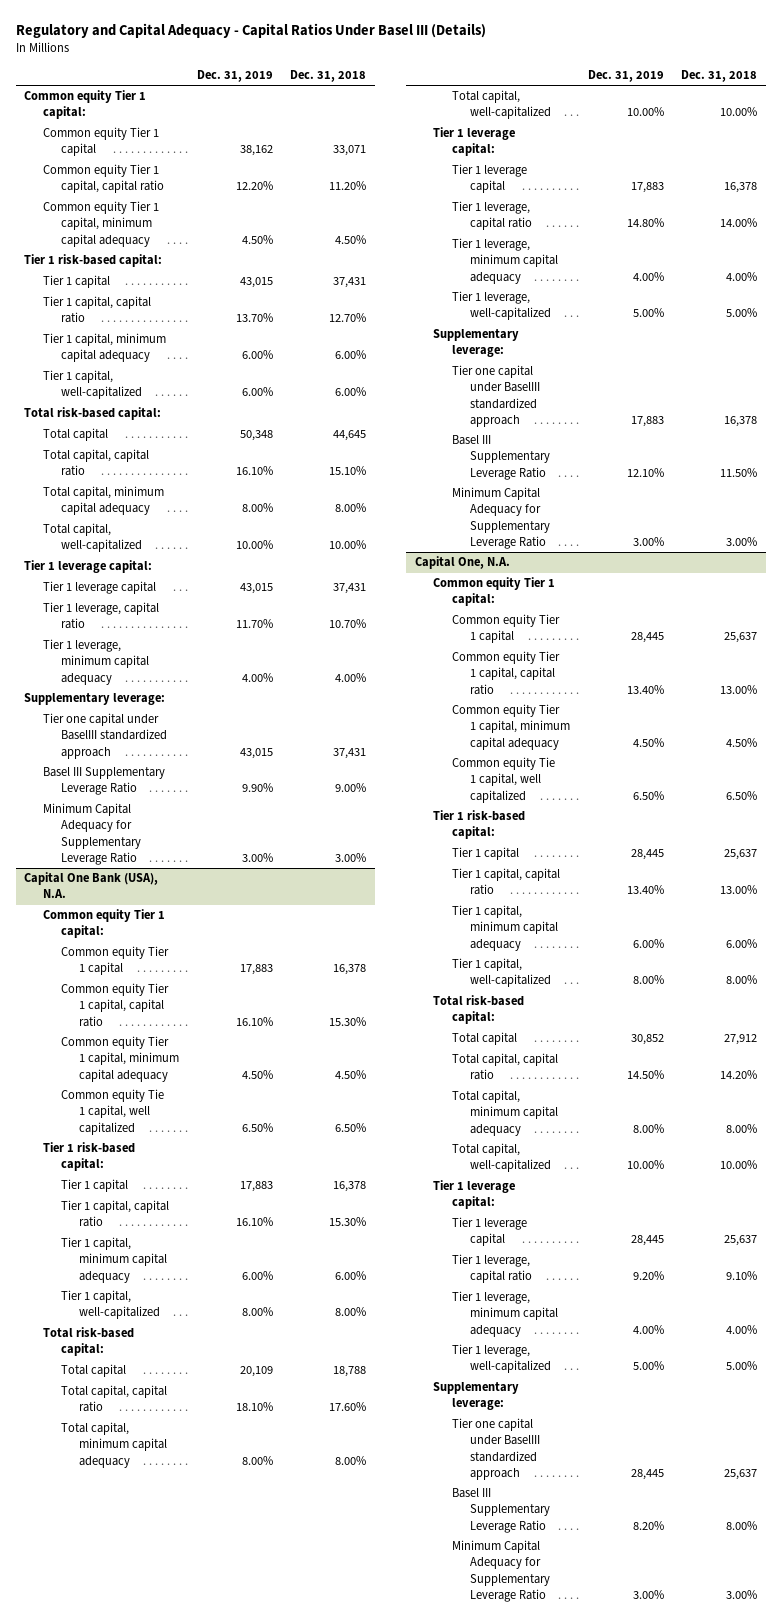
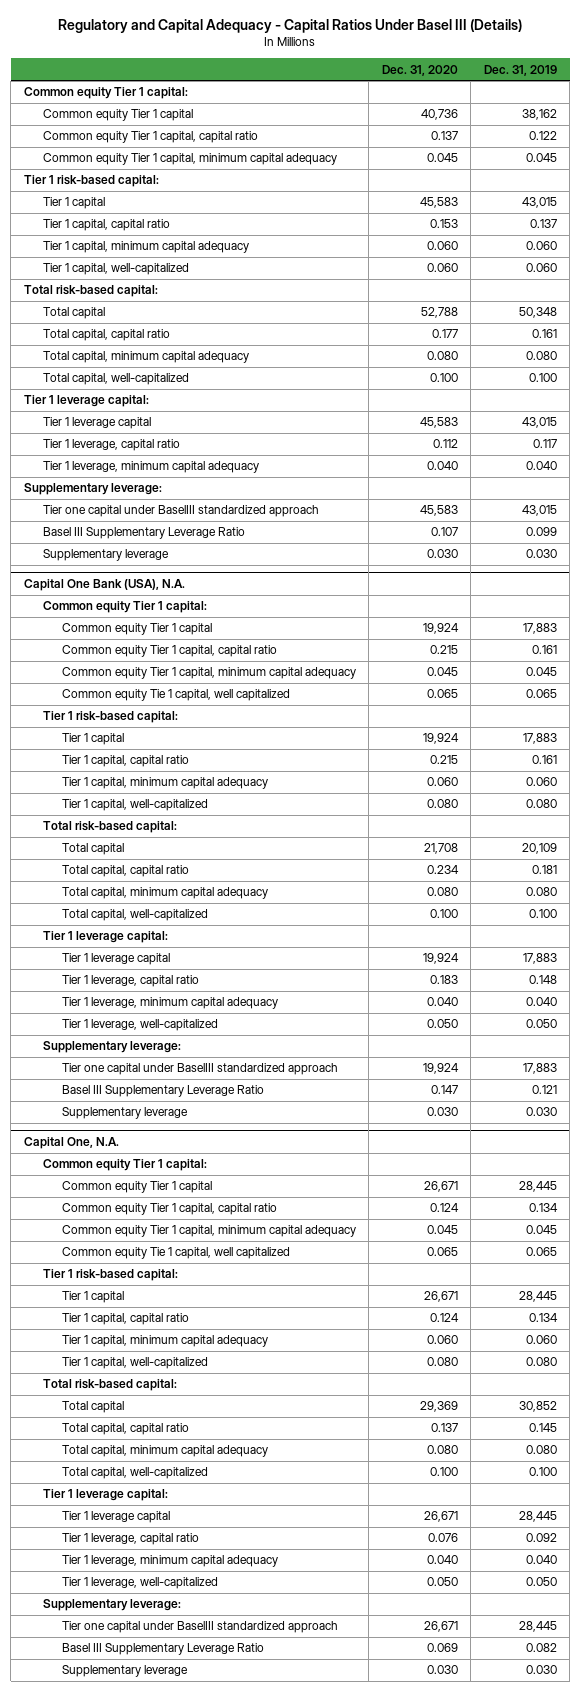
[290,69,367,82] Dec. 31, 2018 -> none
none -> [381,64,458,76] Dec. 31, 2020
[235,181,273,191] 12.20% -> [528,131,557,141] 0.122
[241,234,273,244] 4.50% -> [525,153,557,163] 0.045
[235,313,273,323] 13.70% -> [529,219,557,229] 0.137
[241,350,273,360] 6.00% -> [525,241,557,251] 0.060
[241,387,273,397] 6.00% -> [525,263,557,273] 0.060
[235,466,273,476] 16.10% -> [531,329,557,339] 0.161
[241,503,273,513] 8.00% -> [525,351,557,361] 0.080
[235,540,273,550] 10.00% -> [528,373,557,383] 0.100
[235,619,273,629] 11.70% -> [532,439,557,449] 0.117
[241,672,273,682] 4.00% -> [525,461,557,471] 0.040
[241,783,273,793] 9.90% -> [525,527,557,537] 0.099
[42,803,142,865] Minimum Capital Adequacy for Supplementary Leverage Ratio -> [42,549,169,562] Supplementary leverage
[241,852,273,862] 3.00% -> [525,549,557,559] 0.030
[235,1016,273,1026] 16.10% -> [531,645,557,655] 0.161
[241,1069,273,1079] 4.50% -> [525,667,557,677] 0.045
[241,1122,273,1132] 6.50% -> [525,689,557,699] 0.065
[235,1217,273,1227] 16.10% -> [531,755,557,765] 0.161
[241,1270,273,1280] 6.00% -> [525,777,557,787] 0.060
[241,1307,273,1317] 8.00% -> [525,799,557,809] 0.080
[235,1402,273,1412] 18.10% -> [531,865,557,875] 0.181
[241,1455,273,1465] 8.00% -> [525,887,557,897] 0.080
[626,107,664,117] 10.00% -> [528,909,557,919] 0.100
[626,218,664,228] 14.80% -> [528,975,557,985] 0.148
[632,271,664,281] 4.00% -> [525,997,557,1007] 0.040
[632,308,664,318] 5.00% -> [525,1019,557,1029] 0.050
[626,467,664,477] 12.10% -> [531,1085,557,1095] 0.121
[451,487,551,549] Minimum Capital Adequacy for Supplementary Leverage Ratio -> [61,1107,188,1120] Supplementary leverage
[632,536,664,546] 3.00% -> [525,1107,557,1117] 0.030
[626,684,664,694] 13.40% -> [528,1203,558,1213] 0.134
[632,737,664,747] 4.50% -> [525,1225,557,1235] 0.045
[632,790,664,800] 6.50% -> [525,1247,557,1257] 0.065
[626,885,664,895] 13.40% -> [528,1313,558,1323] 0.134
[632,938,664,948] 6.00% -> [525,1335,557,1345] 0.060
[632,975,664,985] 8.00% -> [525,1357,557,1367] 0.080
[626,1070,664,1080] 14.50% -> [528,1423,557,1433] 0.145
[632,1123,664,1133] 8.00% -> [525,1445,557,1455] 0.080
[626,1160,664,1170] 10.00% -> [528,1467,557,1477] 0.100
[632,1271,664,1281] 9.20% -> [525,1533,557,1543] 0.092
[632,1324,664,1334] 4.00% -> [525,1555,557,1565] 0.040
[632,1361,664,1371] 5.00% -> [525,1577,557,1587] 0.050
[632,1520,664,1530] 8.20% -> [525,1643,557,1653] 0.082
[451,1540,551,1602] Minimum Capital Adequacy for Supplementary Leverage Ratio -> [61,1665,188,1678] Supplementary leverage
[632,1589,664,1599] 3.00% -> [525,1665,557,1675] 0.030

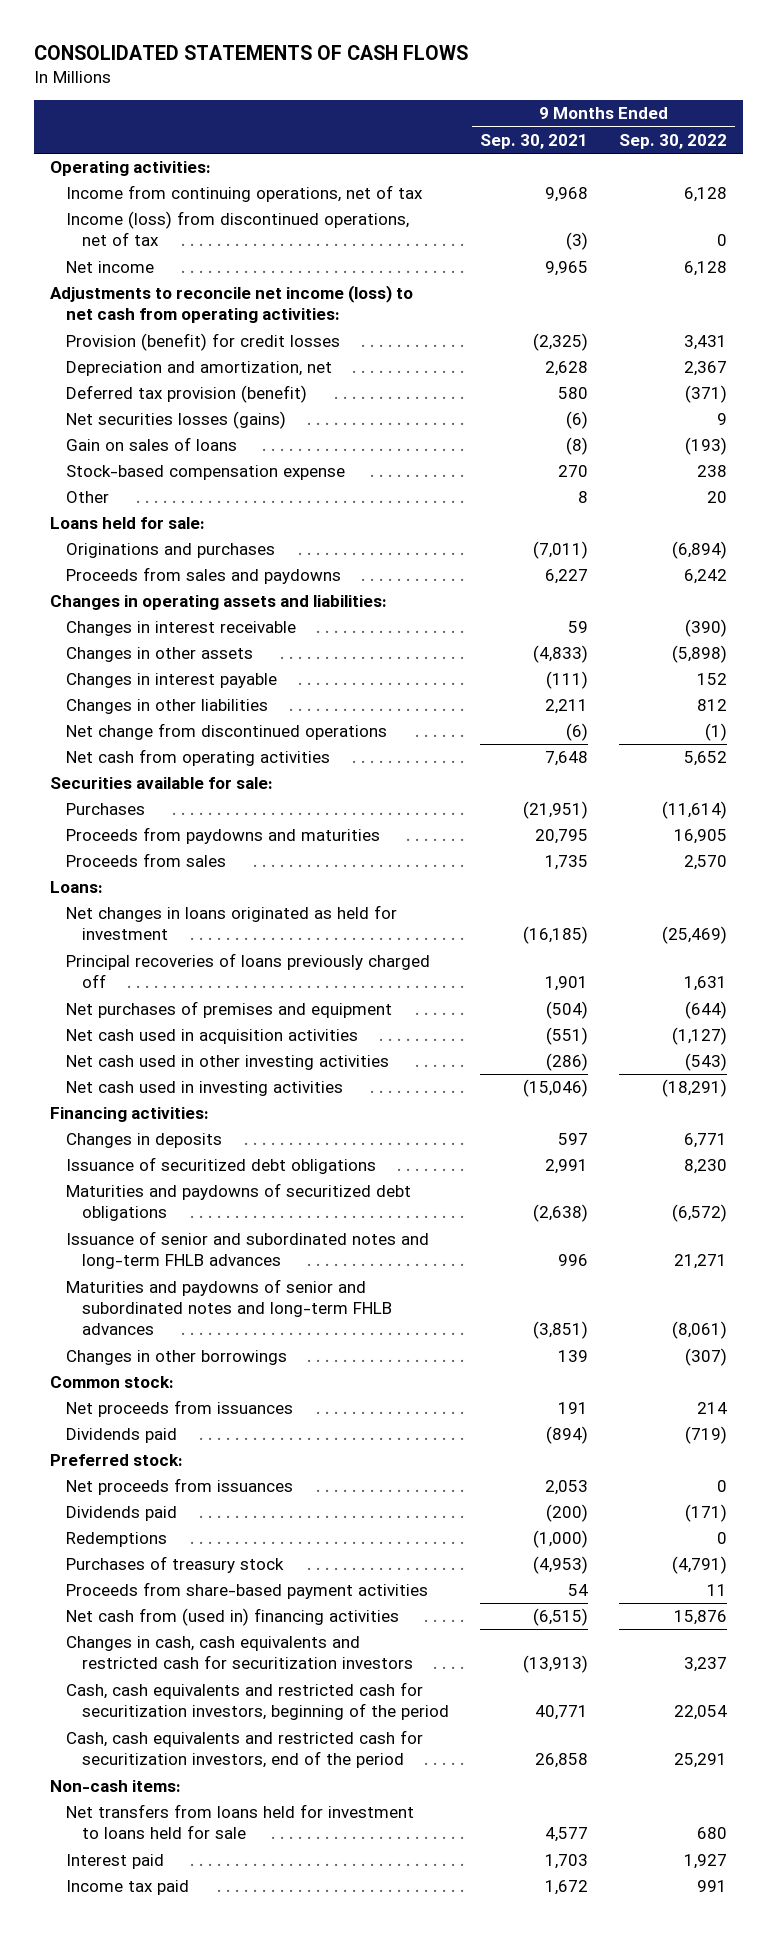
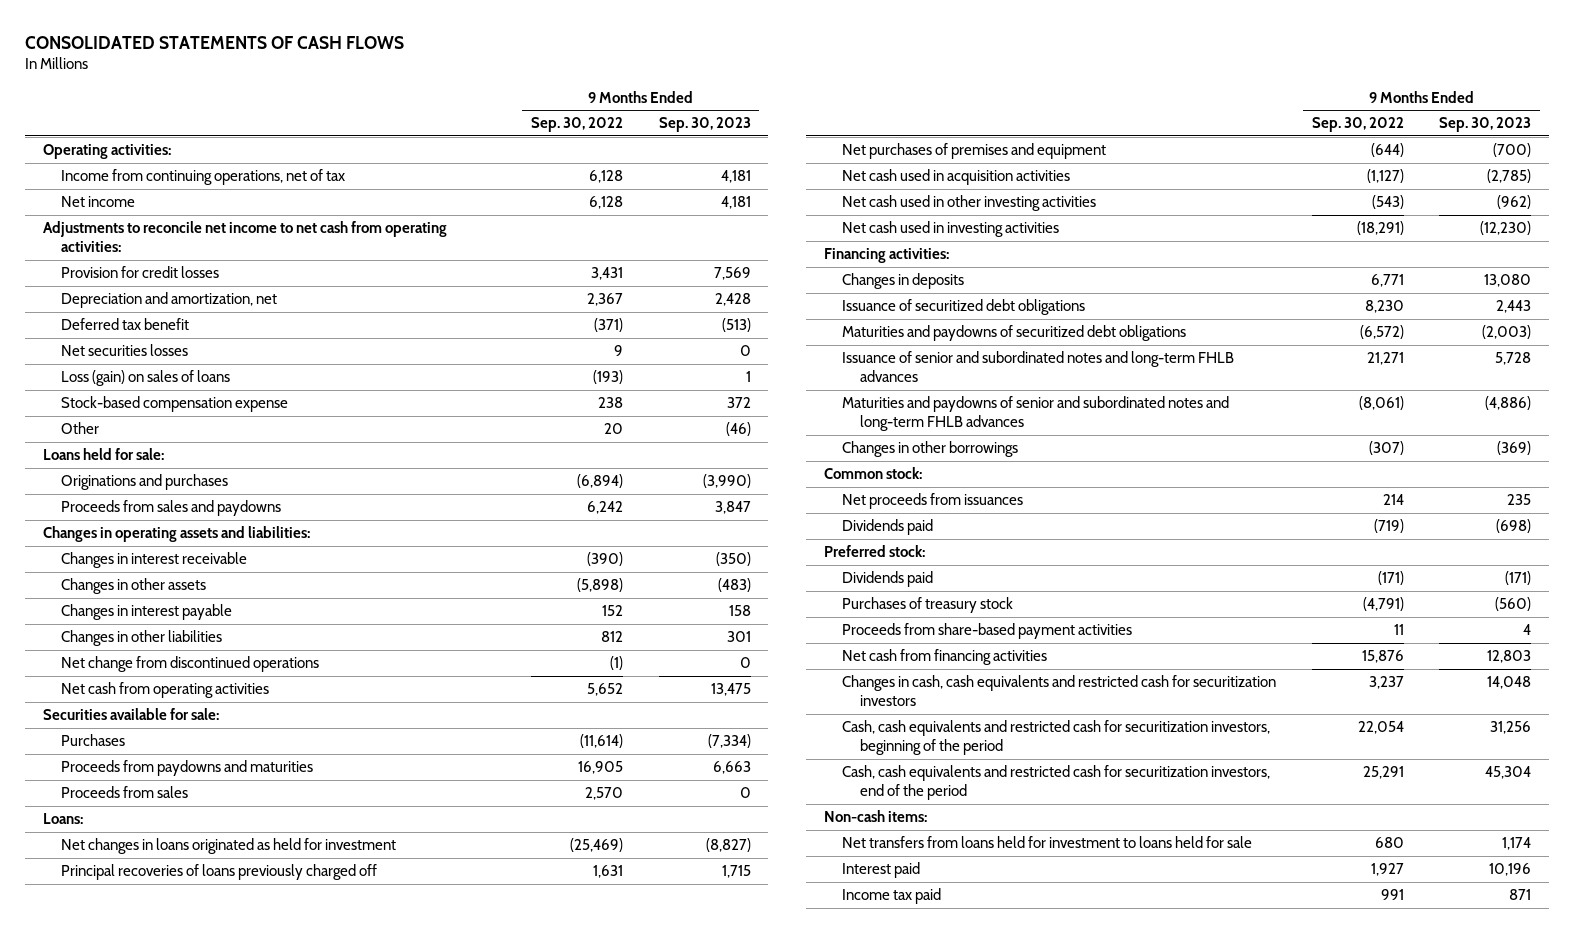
[480,133,589,149] Sep. 30, 2021 -> none
none -> [658,117,751,133] Sep. 30, 2023
[65,211,409,247] Income (loss) from discontinued operations, net of tax -> none
[49,285,413,324] Adjustments to reconcile net income (loss) to net cash from operating activities: -> [43,221,448,253] Adjustments to reconcile net income to net cash from operating activities:
[65,333,340,352] Provision (benefit) for credit losses -> [61,266,220,279] Provision for credit losses
[65,385,307,404] Deferred tax provision (benefit) -> [61,318,190,331] Deferred tax benefit
[65,411,286,430] Net securities losses (gains) -> [61,344,189,357] Net securities losses
[65,437,237,452] Gain on sales of loans -> [61,370,231,387] Loss (gain) on sales of loans
[65,1478,293,1496] Net proceeds from issuances -> none
[65,1532,167,1548] Redemptions -> none
[65,1608,399,1627] Net cash from (used in) financing activities -> [842,649,1048,666] Net cash from financing activities

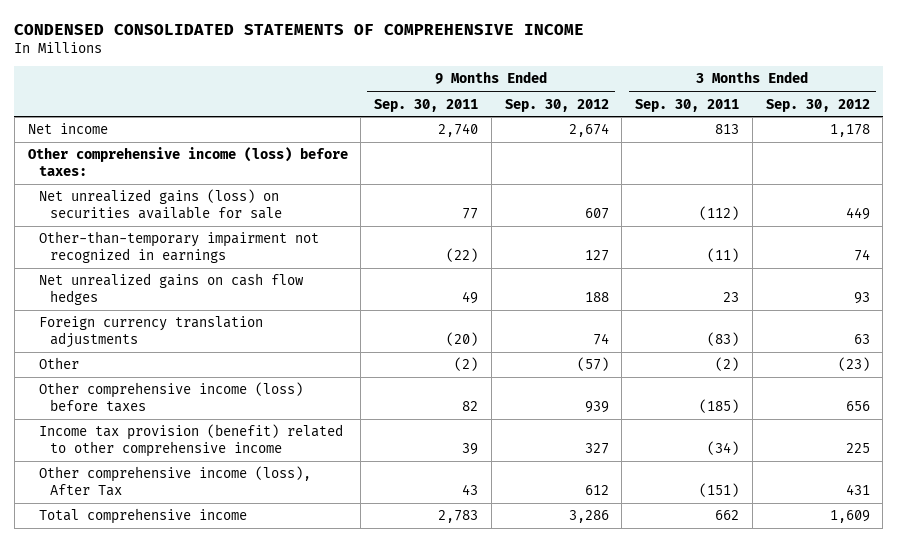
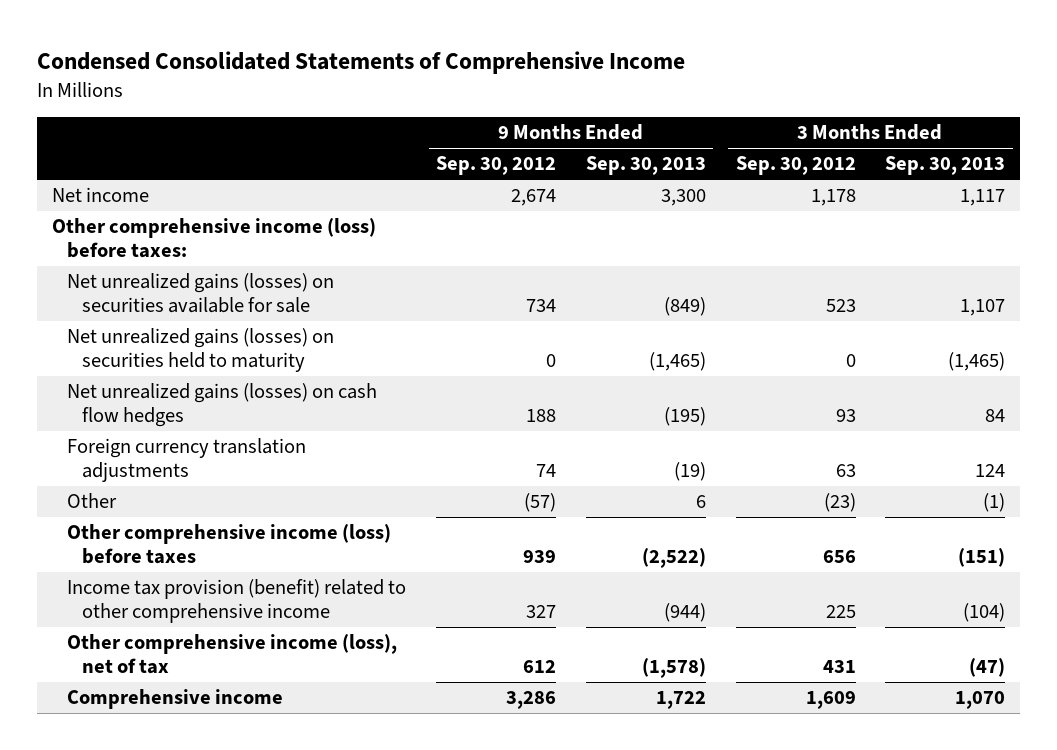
[14,23,585,35] CONDENSED CONSOLIDATED STATEMENTS OF COMPREHENSIVE INCOME -> [37,50,686,74] Condensed Consolidated Statements of Comprehensive Income
[374,98,479,112] Sep. 30, 2011 -> none
[635,98,740,112] Sep. 30, 2011 -> none
none -> [585,156,706,176] Sep. 30, 2013
none -> [885,156,1006,176] Sep. 30, 2013
[38,231,319,263] Other-than-temporary impairment not recognized in earnings -> none
[38,189,282,219] Net unrealized gains (loss) on securities available for sale -> [67,273,335,314] Net unrealized gains (losses) on securities available for sale
[584,207,609,219] 607 -> [525,299,556,313] 734
[845,206,870,220] 449 -> [825,299,856,313] 523
none -> [67,328,335,373] Net unrealized gains (losses) on securities held to maturity
[38,273,304,305] Net unrealized gains on cash flow hedges -> [67,383,378,428] Net unrealized gains (losses) on cash flow hedges
[38,466,311,496] Other comprehensive income (loss), After Tax -> [67,634,398,675] Other comprehensive income (loss), net of tax
[38,508,247,525] Total comprehensive income -> [67,689,284,710] Comprehensive income

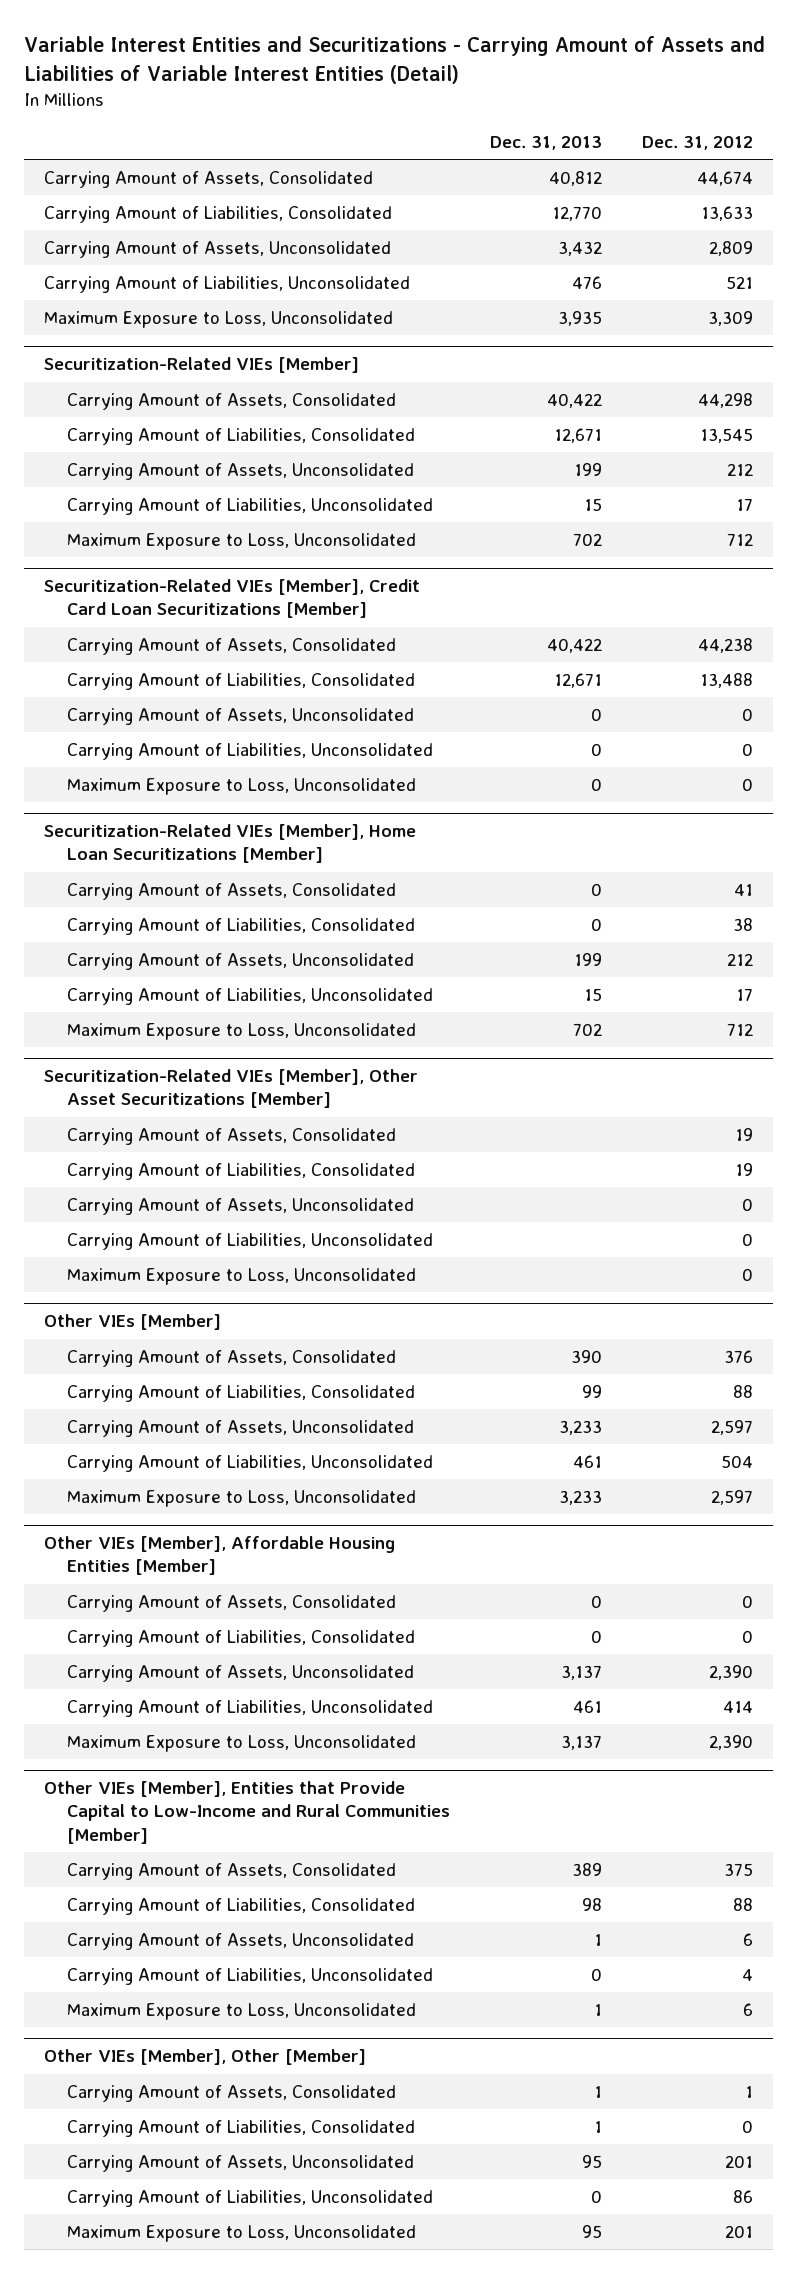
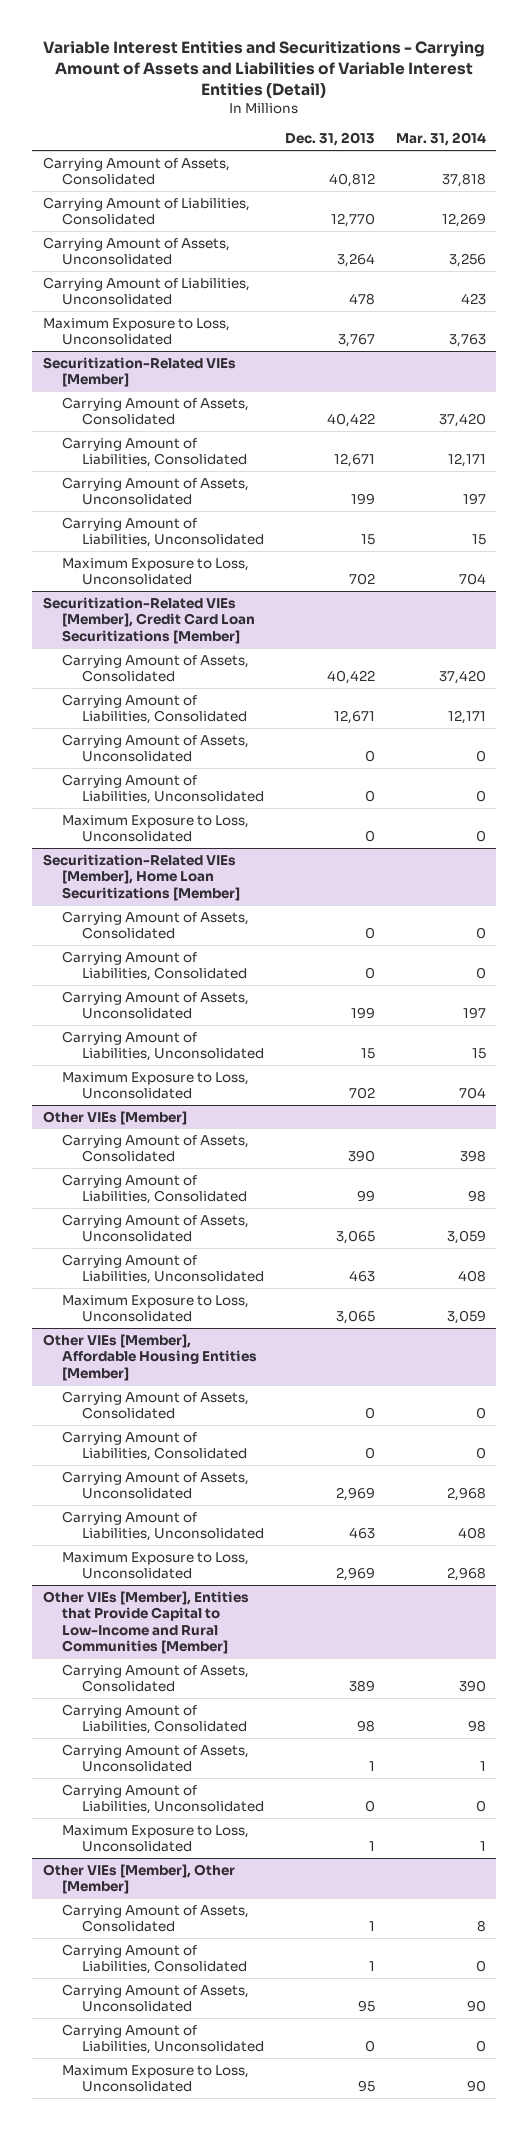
[642,135,754,150] Dec. 31, 2012 -> none
none -> [395,132,486,147] Mar. 31, 2014
[557,240,602,256] 3,432 -> [336,253,375,268] 3,264
[571,275,602,289] 476 -> [348,293,375,306] 478
[557,310,602,326] 3,935 -> [337,334,375,348] 3,767
[43,1069,418,1109] Securitization-Related VIEs [Member], Other Asset Securitizations [Member] -> none
[66,1127,396,1145] Carrying Amount of Assets, Consolidated -> none
[66,1162,415,1180] Carrying Amount of Liabilities, Consolidated -> none
[66,1197,414,1215] Carrying Amount of Assets, Unconsolidated -> none
[66,1232,433,1250] Carrying Amount of Liabilities, Unconsolidated -> none
[66,1267,416,1285] Maximum Exposure to Loss, Unconsolidated -> none
[558,1419,602,1435] 3,233 -> [335,1230,375,1245] 3,065
[572,1454,602,1468] 461 -> [348,1270,375,1283] 463
[558,1489,602,1505] 3,233 -> [335,1310,375,1325] 3,065
[560,1664,602,1680] 3,137 -> [335,1487,375,1502] 2,969
[572,1699,602,1713] 461 -> [348,1527,375,1540] 463
[560,1734,602,1750] 3,137 -> [335,1567,375,1582] 2,969

